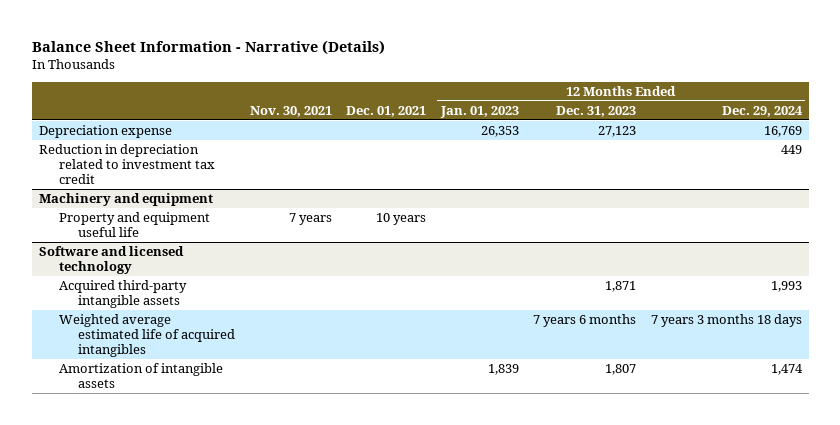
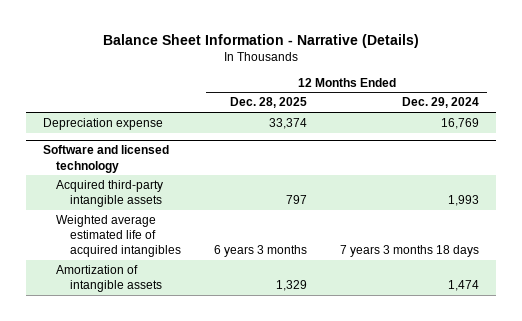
[249,105,332,117] Nov. 30, 2021 -> none
[346,105,427,117] Dec. 01, 2021 -> none
[439,105,519,118] Jan. 01, 2023 -> none
[556,105,637,117] Dec. 31, 2023 -> none
none -> [229,97,307,109] Dec. 28, 2025
[38,144,215,184] Reduction in depreciation related to investment tax credit -> none
[38,193,213,207] Machinery and equipment -> none
[58,212,210,237] Property and equipment useful life -> none

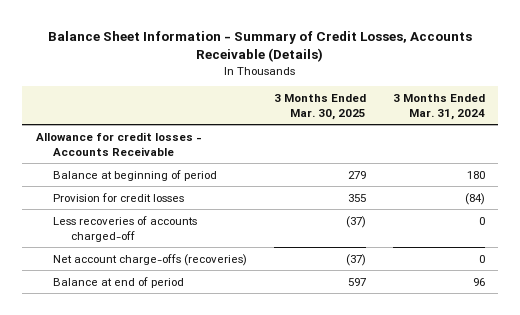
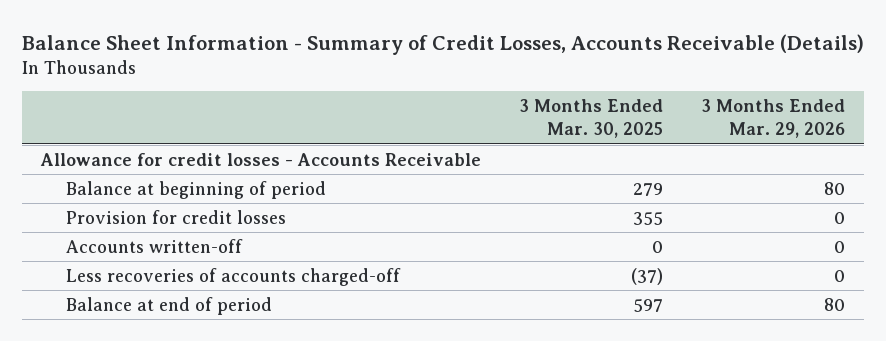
[392,93,485,121] 3 Months Ended Mar. 31, 2024 -> none
none -> [701,99,846,139] 3 Months Ended Mar. 29, 2026
none -> [66,238,244,253] Accounts written-off
[53,253,248,266] Net account charge-offs (recoveries) -> none

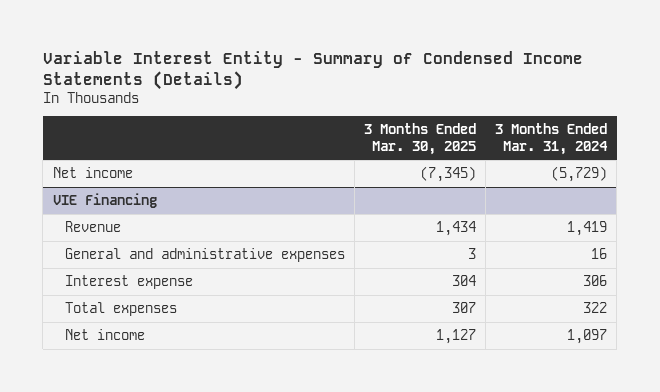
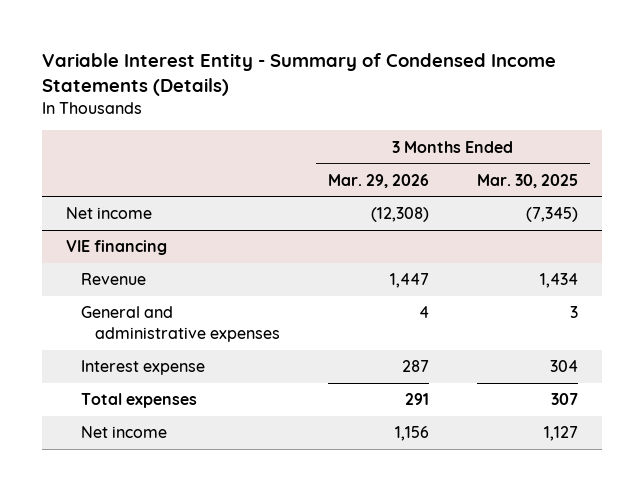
[495,123,609,155] 3 Months Ended Mar. 31, 2024 -> none
none -> [328,173,430,188] Mar. 29, 2026
[52,192,157,208] VIE Financing -> [65,240,167,256] VIE financing

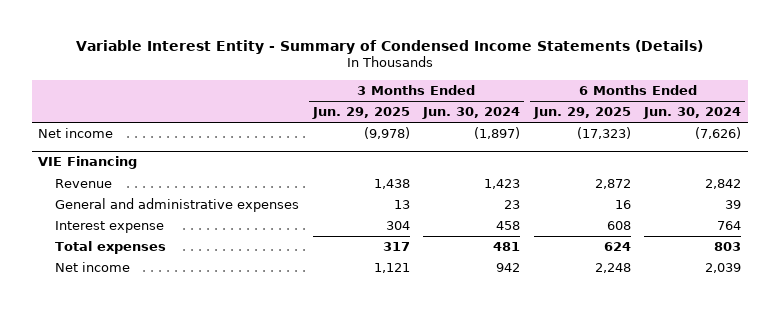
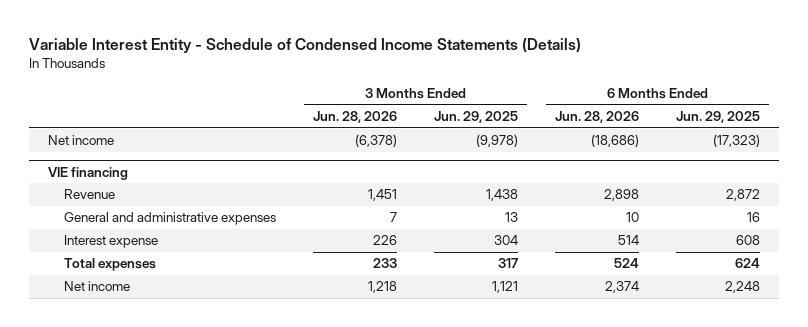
[75,39,703,54] Variable Interest Entity - Summary of Condensed Income Statements (Details) -> [29,38,582,54] Variable Interest Entity - Schedule of Condensed Income Statements (Details)
[422,107,521,120] Jun. 30, 2024 -> none
[643,107,742,120] Jun. 30, 2024 -> none
none -> [313,111,398,124] Jun. 28, 2026
none -> [555,111,640,124] Jun. 28, 2026
[38,156,138,170] VIE Financing -> [47,166,128,180] VIE financing

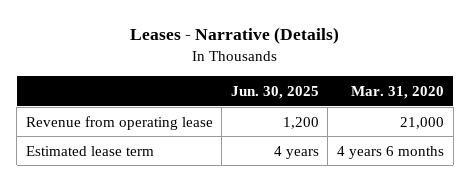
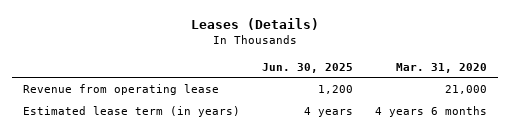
[129,27,339,45] Leases - Narrative (Details) -> [190,18,319,31] Leases (Details)
[25,145,154,156] Estimated lease term -> [22,105,240,117] Estimated lease term (in years)

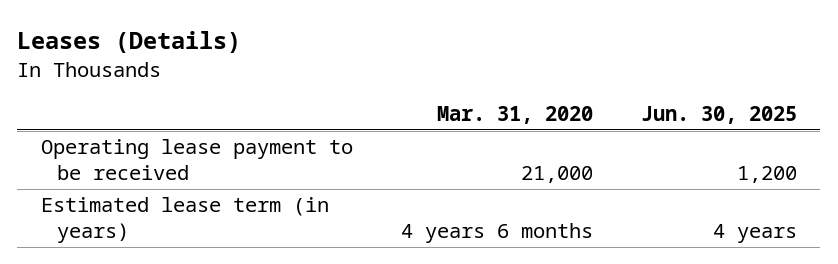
[22,83,219,95] Revenue from operating lease -> [41,139,354,181] Operating lease payment to be received

